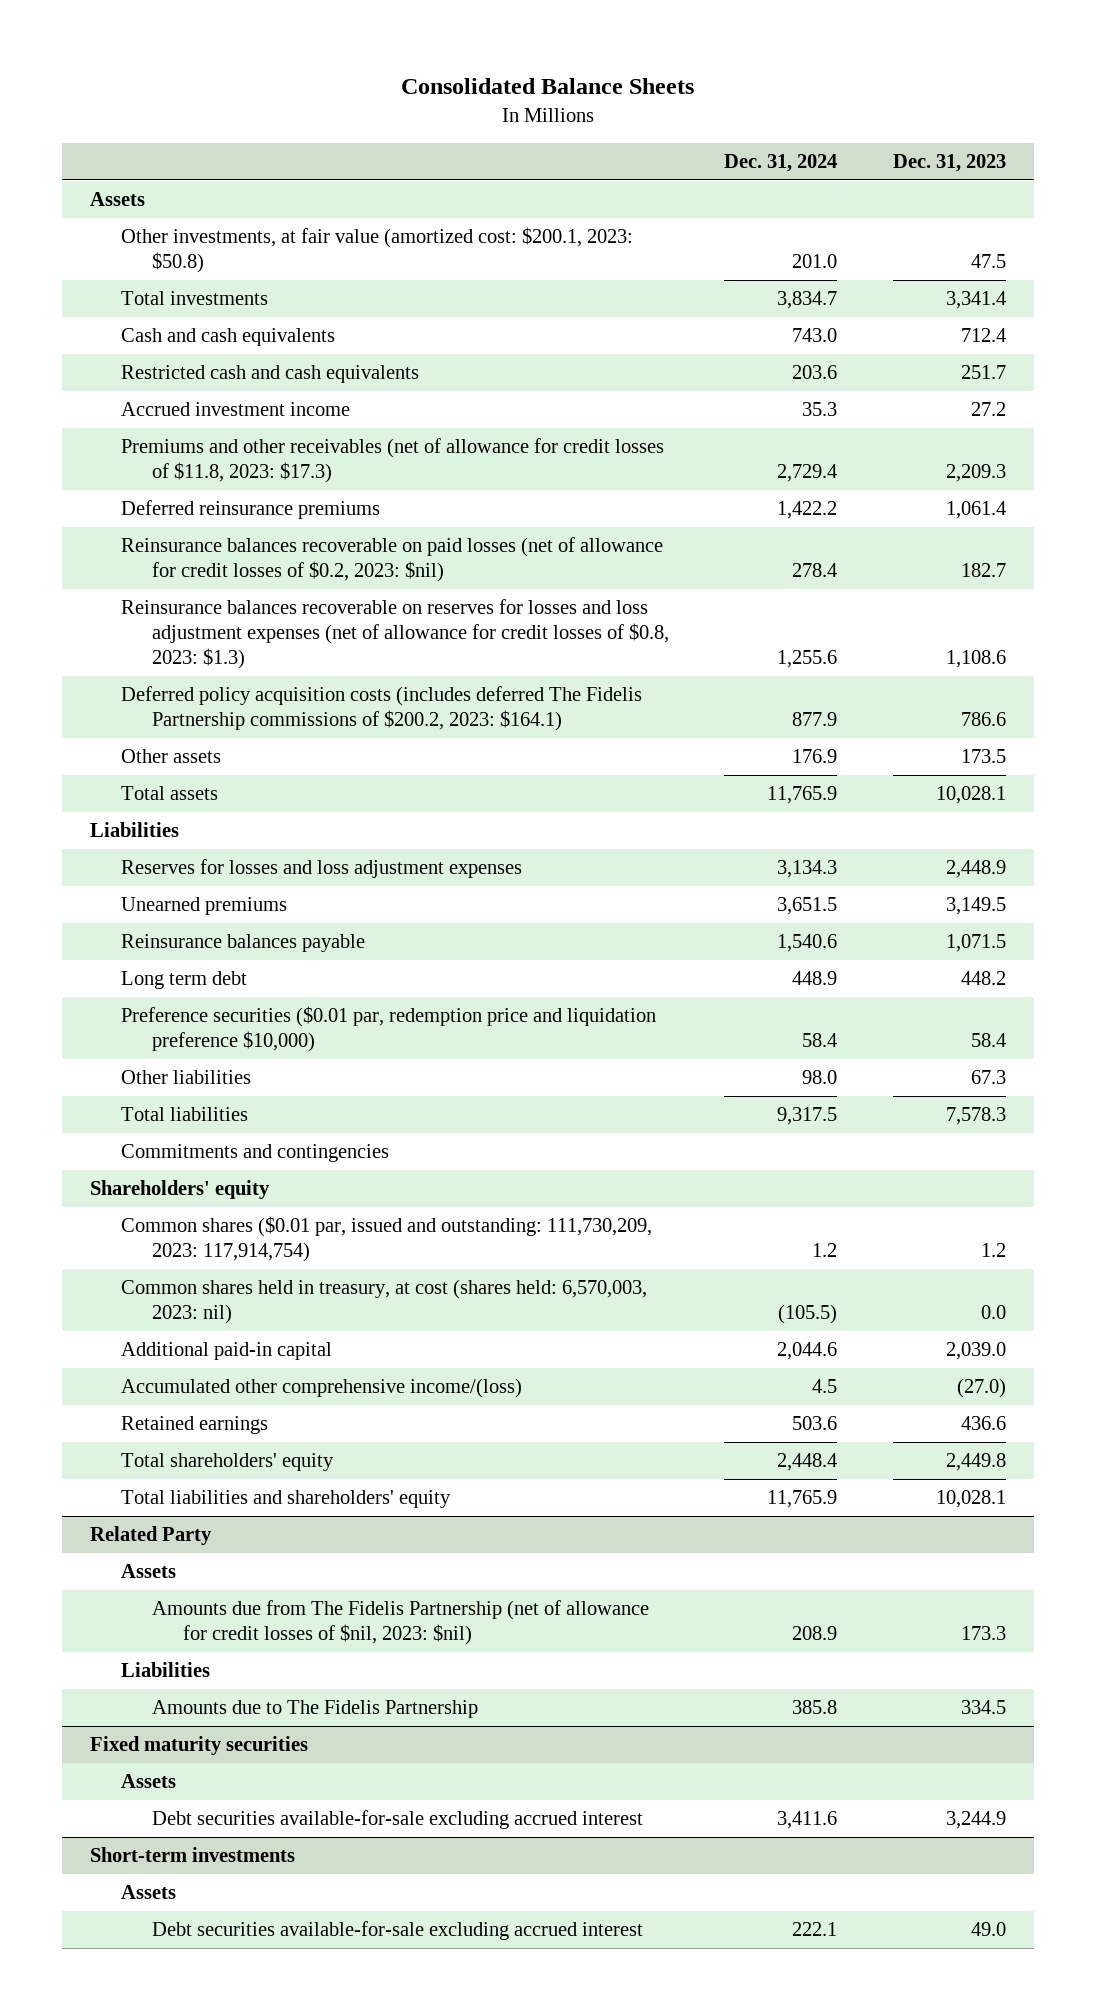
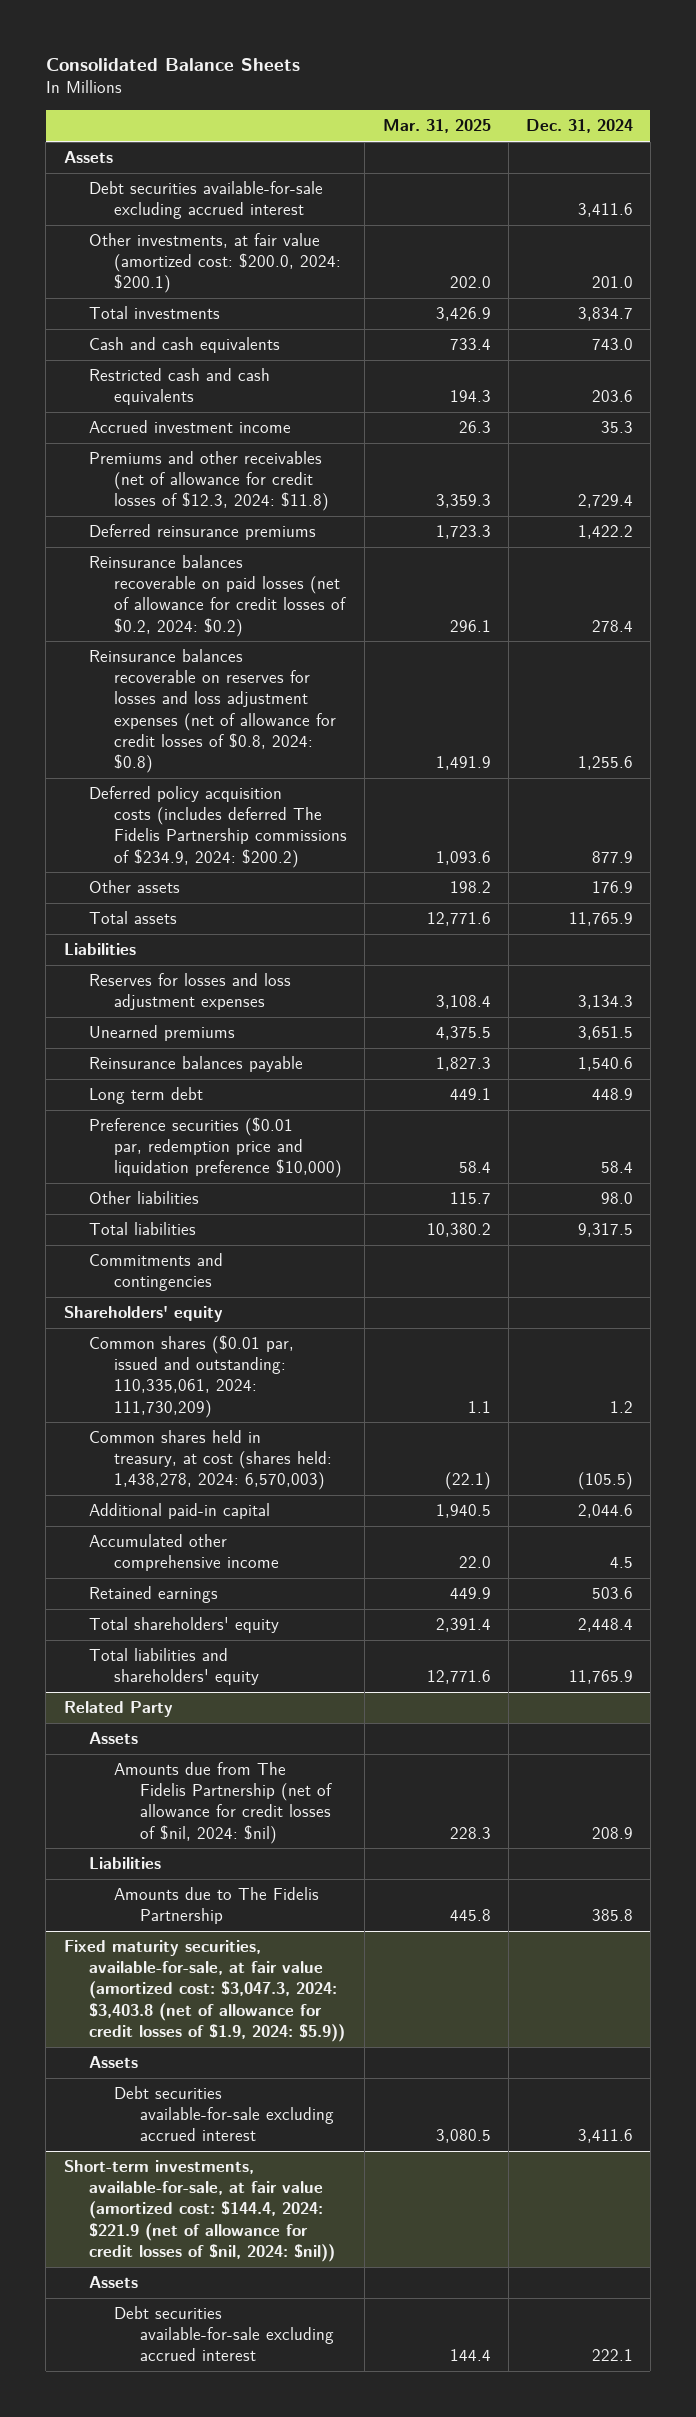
[892,154,1006,173] Dec. 31, 2023 -> none
none -> [382,119,491,134] Mar. 31, 2025
none -> [88,181,323,220] Debt securities available-for-sale excluding accrued interest
[120,227,633,274] Other investments, at fair value (amortized cost: $200.1, 2023: $50.8) -> [88,233,342,294] Other investments, at fair value (amortized cost: $200.0, 2024: $200.1)
[120,438,664,484] Premiums and other receivables (net of allowance for credit losses of $11.8, 2023: $17.3) -> [88,451,330,512] Premiums and other receivables (net of allowance for credit losses of $12.3, 2024: $11.8)
[120,537,663,583] Reinsurance balances recoverable on paid losses (net of allowance for credit losses of $0.2, 2023: $nil) -> [88,555,347,637] Reinsurance balances recoverable on paid losses (net of allowance for credit losses of $0.2, 2024: $0.2)
[120,599,669,669] Reinsurance balances recoverable on reserves for losses and loss adjustment expenses (net of allowance for credit losses of $0.8, 2023: $1.3) -> [88,649,337,773] Reinsurance balances recoverable on reserves for losses and loss adjustment expenses (net of allowance for credit losses of $0.8, 2024: $0.8)
[120,686,642,732] Deferred policy acquisition costs (includes deferred The Fidelis Partnership commissions of $200.2, 2023: $164.1) -> [88,786,348,868] Deferred policy acquisition costs (includes deferred The Fidelis Partnership commissions of $234.9, 2024: $200.2)
[120,1216,652,1263] Common shares ($0.01 par, issued and outstanding: 111,730,209, 2023: 117,914,754) -> [88,1335,294,1418] Common shares ($0.01 par, issued and outstanding: 110,335,061, 2024: 111,730,209)
[120,1279,647,1325] Common shares held in treasury, at cost (shares held: 6,570,003, 2023: nil) -> [88,1430,333,1491] Common shares held in treasury, at cost (shares held: 1,438,278, 2024: 6,570,003)
[120,1378,522,1399] Accumulated other comprehensive income/(loss) -> [88,1534,280,1572] Accumulated other comprehensive income
[151,1600,649,1646] Amounts due from The Fidelis Partnership (net of allowance for credit losses of $nil, 2023: $nil) -> [114,1762,332,1844] Amounts due from The Fidelis Partnership (net of allowance for credit losses of $nil, 2024: $nil)
[89,1736,308,1756] Fixed maturity securities -> [63,1940,345,2042] Fixed maturity securities, available-for-sale, at fair value (amortized cost: $3,047.3, 2024: $3,403.8 (net of allowance for credit losses of $1.9, 2024: $5.9))
[89,1847,295,1863] Short-term investments -> [63,2160,335,2262] Short-term investments, available-for-sale, at fair value (amortized cost: $144.4, 2024: $221.9 (net of allowance for credit losses of $nil, 2024: $nil))

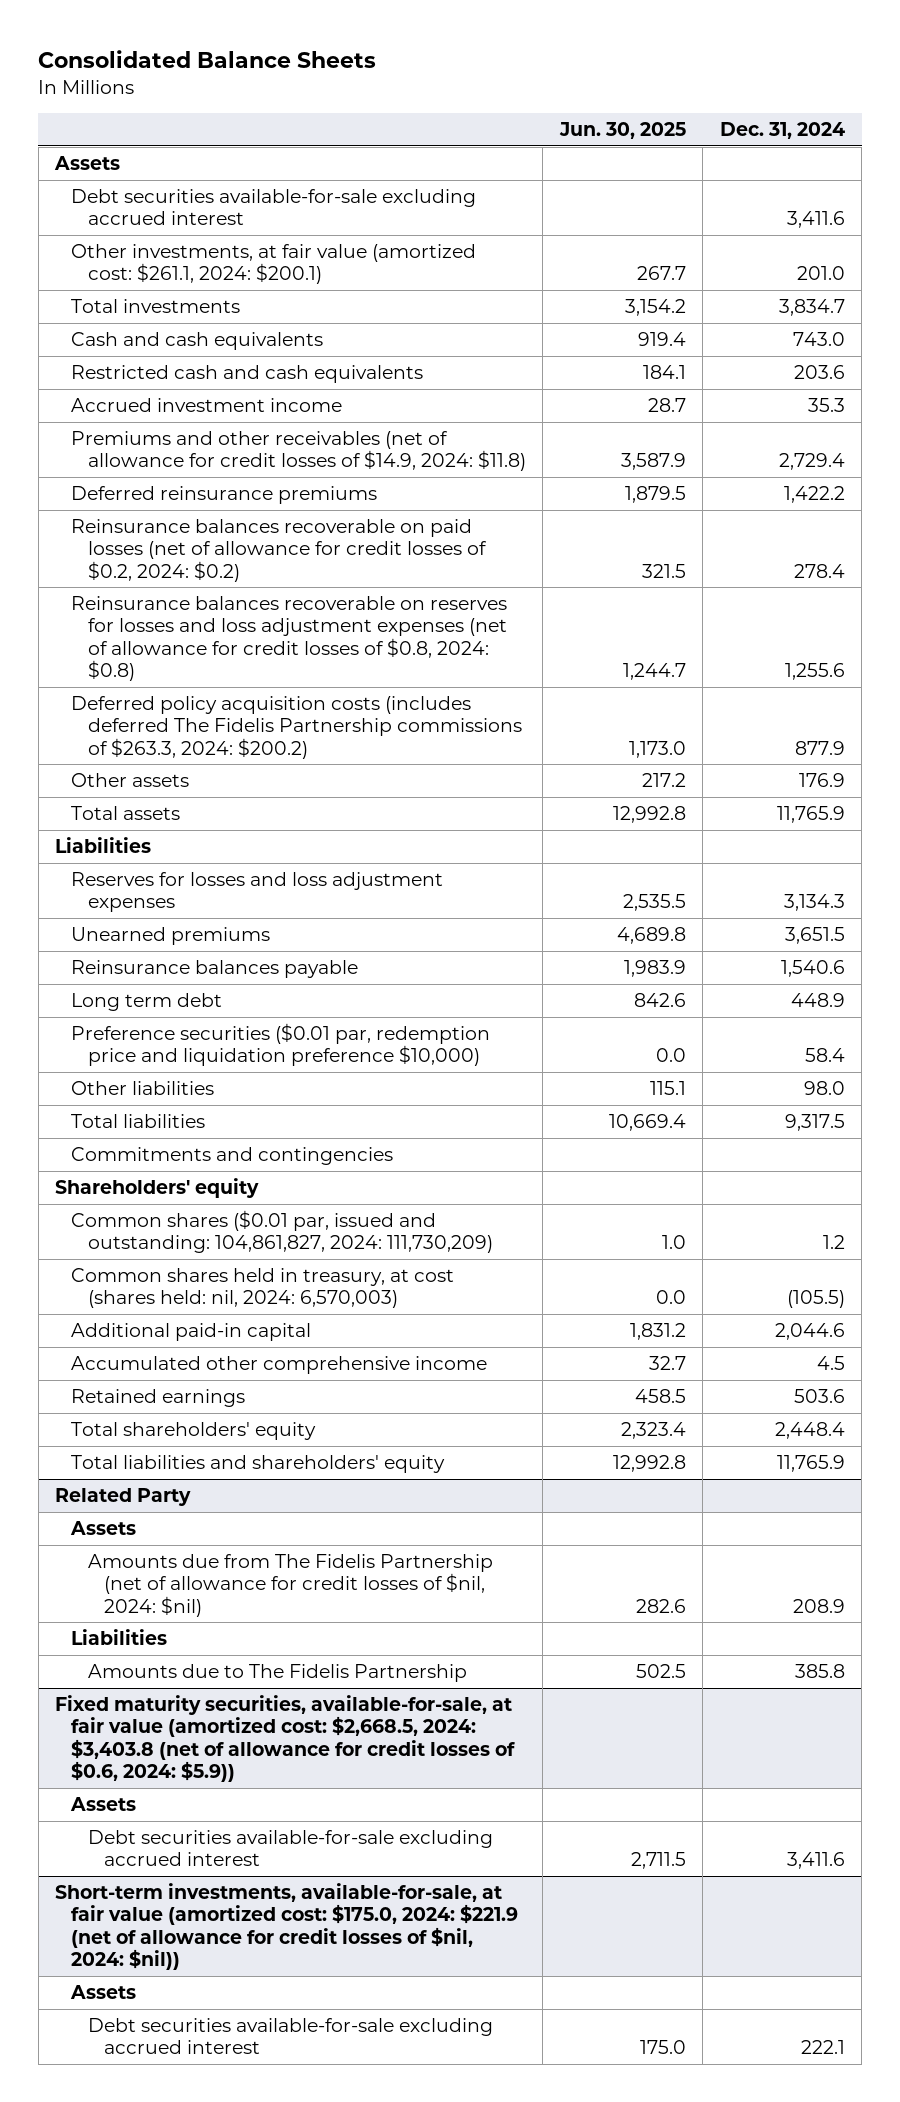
[382,119,491,134] Mar. 31, 2025 -> none
none -> [558,122,686,140] Jun. 30, 2025
[88,233,342,294] Other investments, at fair value (amortized cost: $200.0, 2024: $200.1) -> [71,244,477,285] Other investments, at fair value (amortized cost: $261.1, 2024: $200.1)
[88,451,330,512] Premiums and other receivables (net of allowance for credit losses of $12.3, 2024: $11.8) -> [71,431,526,472] Premiums and other receivables (net of allowance for credit losses of $14.9, 2024: $11.8)
[88,786,348,868] Deferred policy acquisition costs (includes deferred The Fidelis Partnership commissions of $234.9, 2024: $200.2) -> [71,696,522,759] Deferred policy acquisition costs (includes deferred The Fidelis Partnership commissions of $263.3, 2024: $200.2)
[88,1335,294,1418] Common shares ($0.01 par, issued and outstanding: 110,335,061, 2024: 111,730,209) -> [71,1210,493,1254] Common shares ($0.01 par, issued and outstanding: 104,861,827, 2024: 111,730,209)
[88,1430,333,1491] Common shares held in treasury, at cost (shares held: 1,438,278, 2024: 6,570,003) -> [71,1268,455,1309] Common shares held in treasury, at cost (shares held: nil, 2024: 6,570,003)
[63,1940,345,2042] Fixed maturity securities, available-for-sale, at fair value (amortized cost: $3,047.3, 2024: $3,403.8 (net of allowance for credit losses of $1.9, 2024: $5.9)) -> [55,1695,516,1782] Fixed maturity securities, available-for-sale, at fair value (amortized cost: $2,668.5, 2024: $3,403.8 (net of allowance for credit losses of $0.6, 2024: $5.9))
[63,2160,335,2262] Short-term investments, available-for-sale, at fair value (amortized cost: $144.4, 2024: $221.9 (net of allowance for credit losses of $nil, 2024: $nil)) -> [55,1883,519,1970] Short-term investments, available-for-sale, at fair value (amortized cost: $175.0, 2024: $221.9 (net of allowance for credit losses of $nil, 2024: $nil))

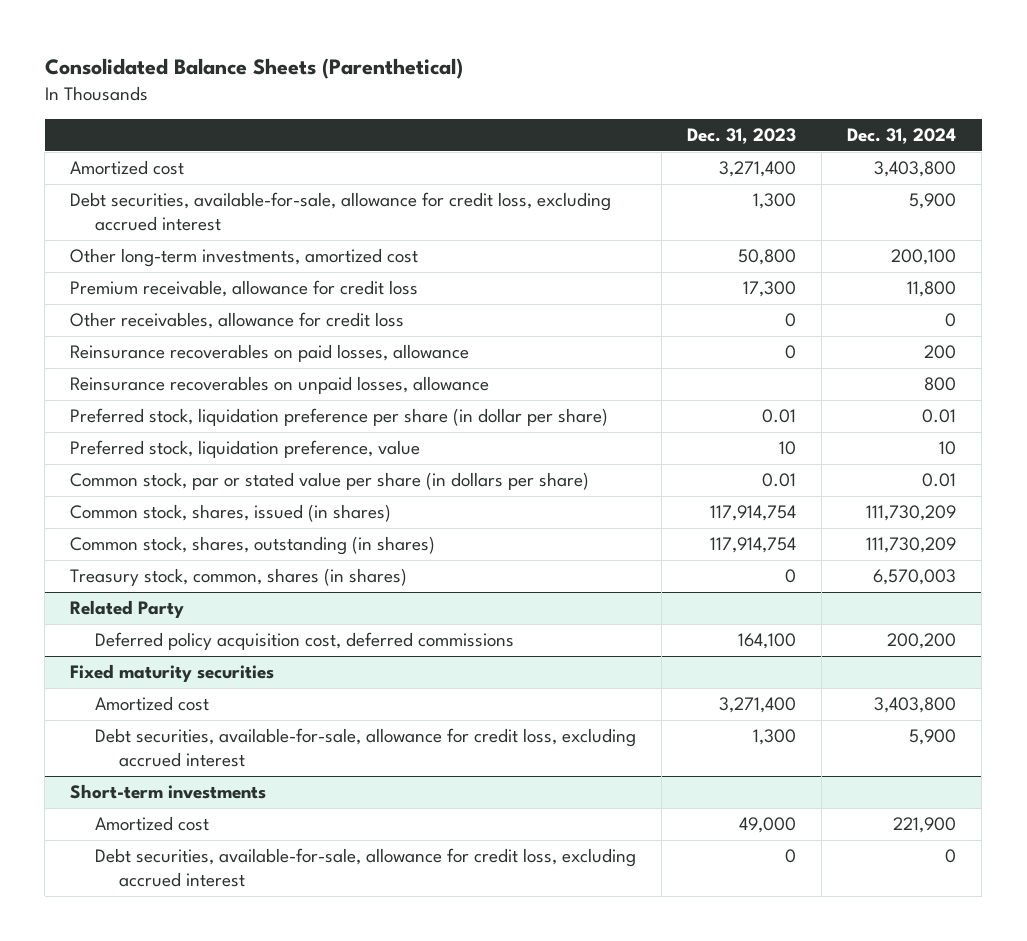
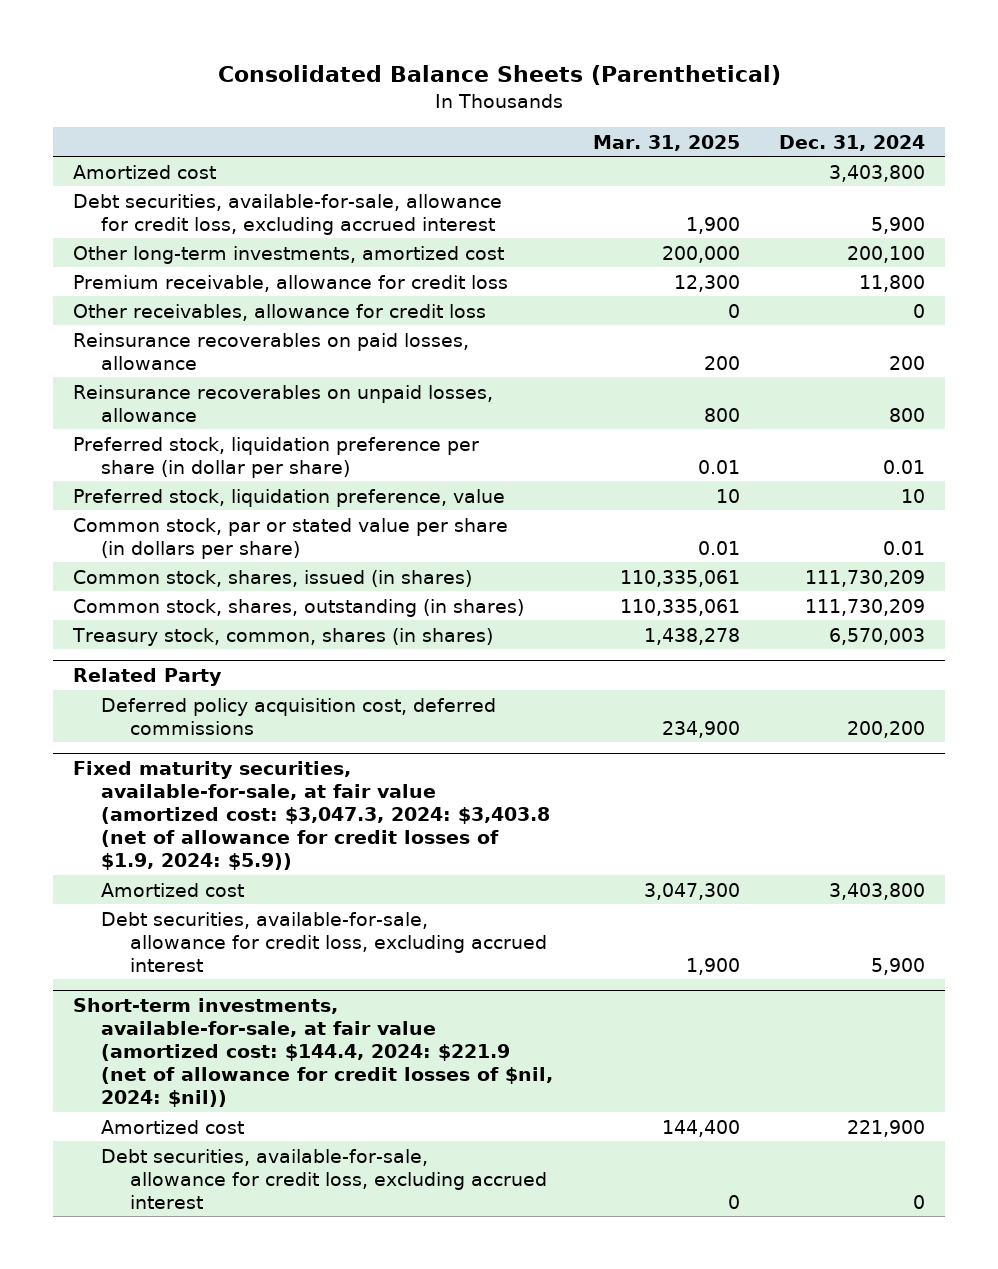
[687,128,797,145] Dec. 31, 2023 -> none
none -> [592,134,740,151] Mar. 31, 2025
[70,664,275,683] Fixed maturity securities -> [72,761,551,871] Fixed maturity securities, available-for-sale, at fair value (amortized cost: $3,047.3, 2024: $3,403.8 (net of allowance for credit losses of $1.9, 2024: $5.9))
[70,784,267,800] Short-term investments -> [72,998,554,1108] Short-term investments, available-for-sale, at fair value (amortized cost: $144.4, 2024: $221.9 (net of allowance for credit losses of $nil, 2024: $nil))

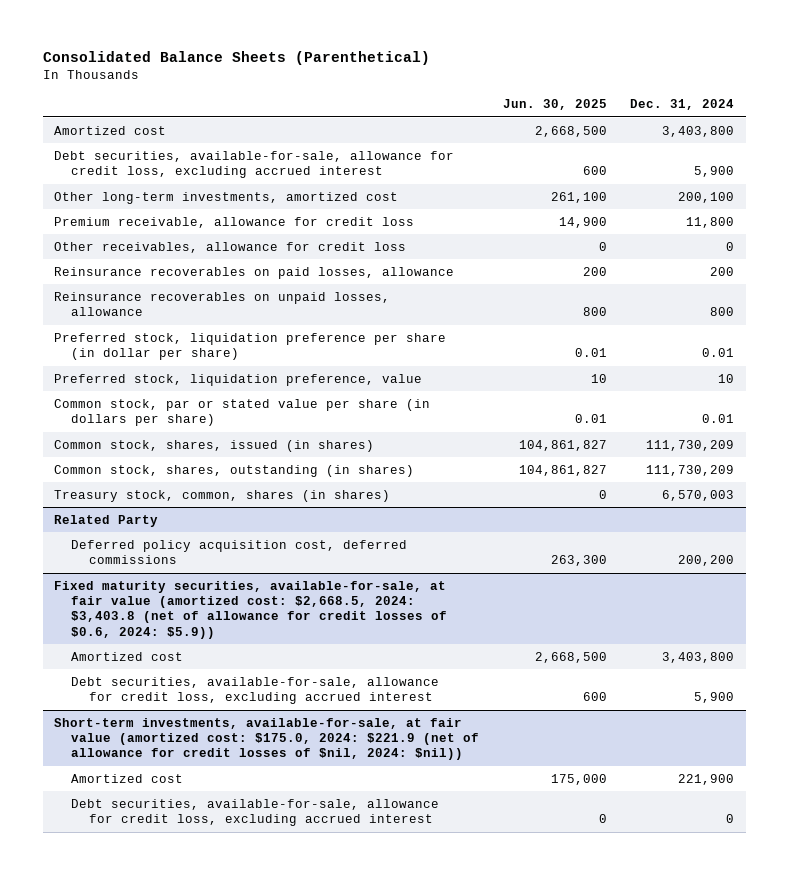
[592,134,740,151] Mar. 31, 2025 -> none
none -> [502,99,607,111] Jun. 30, 2025
[72,761,551,871] Fixed maturity securities, available-for-sale, at fair value (amortized cost: $3,047.3, 2024: $3,403.8 (net of allowance for credit losses of $1.9, 2024: $5.9)) -> [54,580,448,639] Fixed maturity securities, available-for-sale, at fair value (amortized cost: $2,668.5, 2024: $3,403.8 (net of allowance for credit losses of $0.6, 2024: $5.9))
[72,998,554,1108] Short-term investments, available-for-sale, at fair value (amortized cost: $144.4, 2024: $221.9 (net of allowance for credit losses of $nil, 2024: $nil)) -> [54,717,480,761] Short-term investments, available-for-sale, at fair value (amortized cost: $175.0, 2024: $221.9 (net of allowance for credit losses of $nil, 2024: $nil))

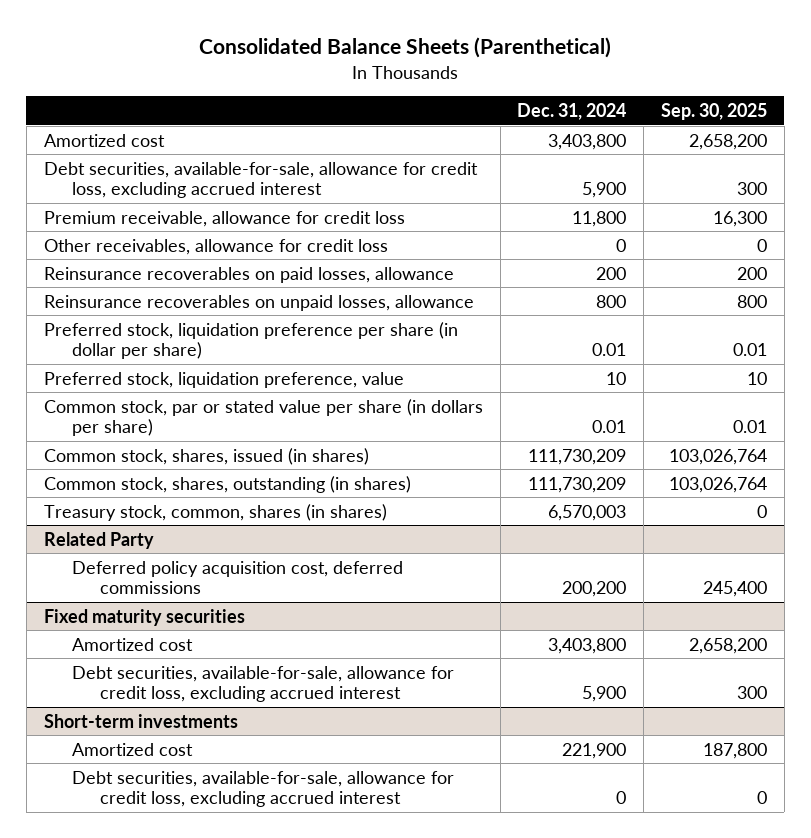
[502,99,607,111] Jun. 30, 2025 -> none
none -> [661,103,768,121] Sep. 30, 2025
[54,191,399,204] Other long-term investments, amortized cost -> none
[54,580,448,639] Fixed maturity securities, available-for-sale, at fair value (amortized cost: $2,668.5, 2024: $3,403.8 (net of allowance for credit losses of $0.6, 2024: $5.9)) -> [43,608,245,626] Fixed maturity securities
[54,717,480,761] Short-term investments, available-for-sale, at fair value (amortized cost: $175.0, 2024: $221.9 (net of allowance for credit losses of $nil, 2024: $nil)) -> [43,713,238,728] Short-term investments

